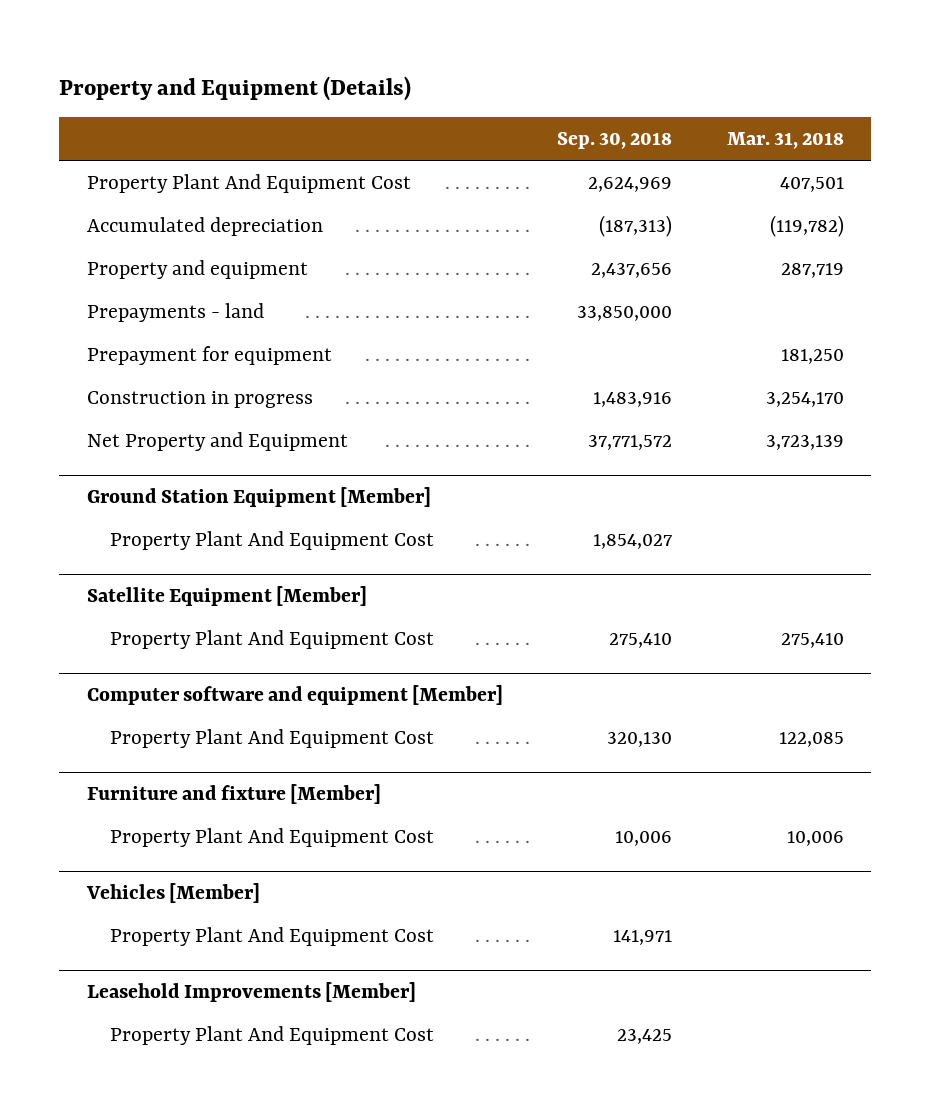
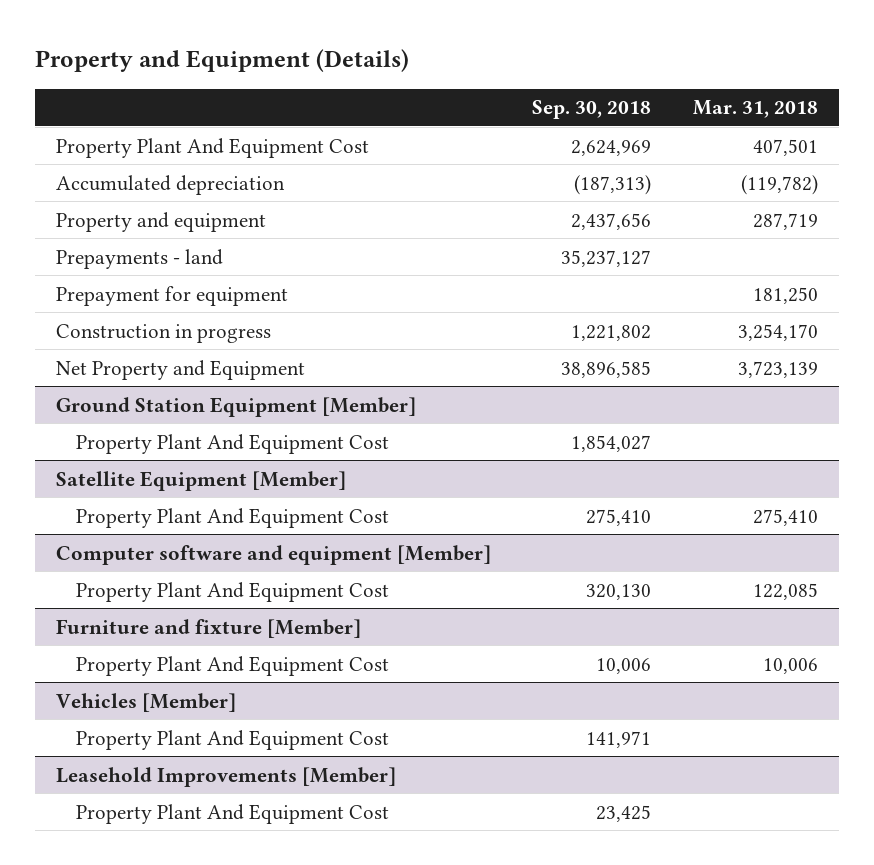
[577,306,673,322] 33,850,000 -> [561,249,652,267] 35,237,127
[593,392,673,408] 1,483,916 -> [571,324,652,341] 1,221,802
[588,435,673,451] 37,771,572 -> [561,360,652,378] 38,896,585

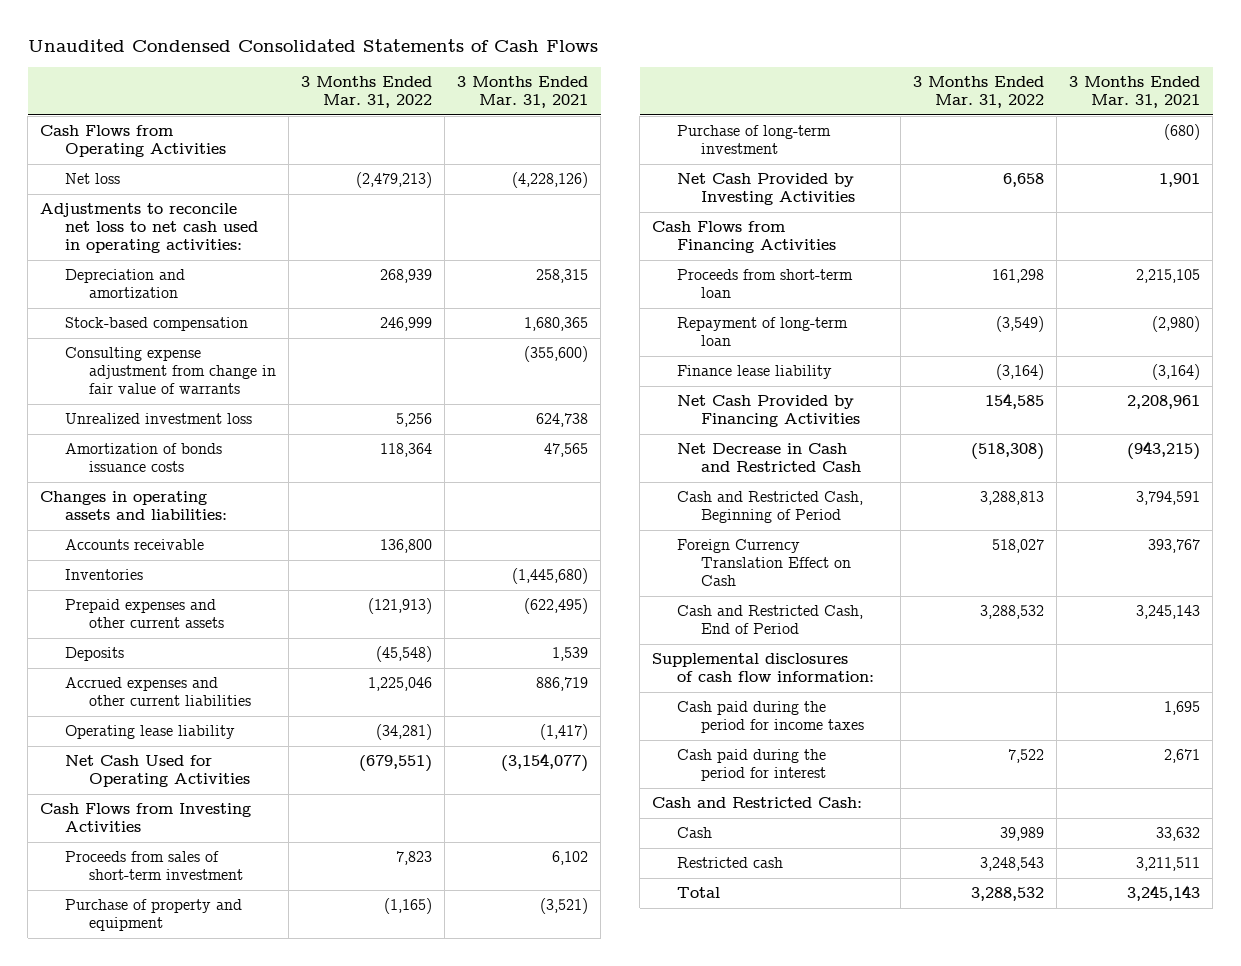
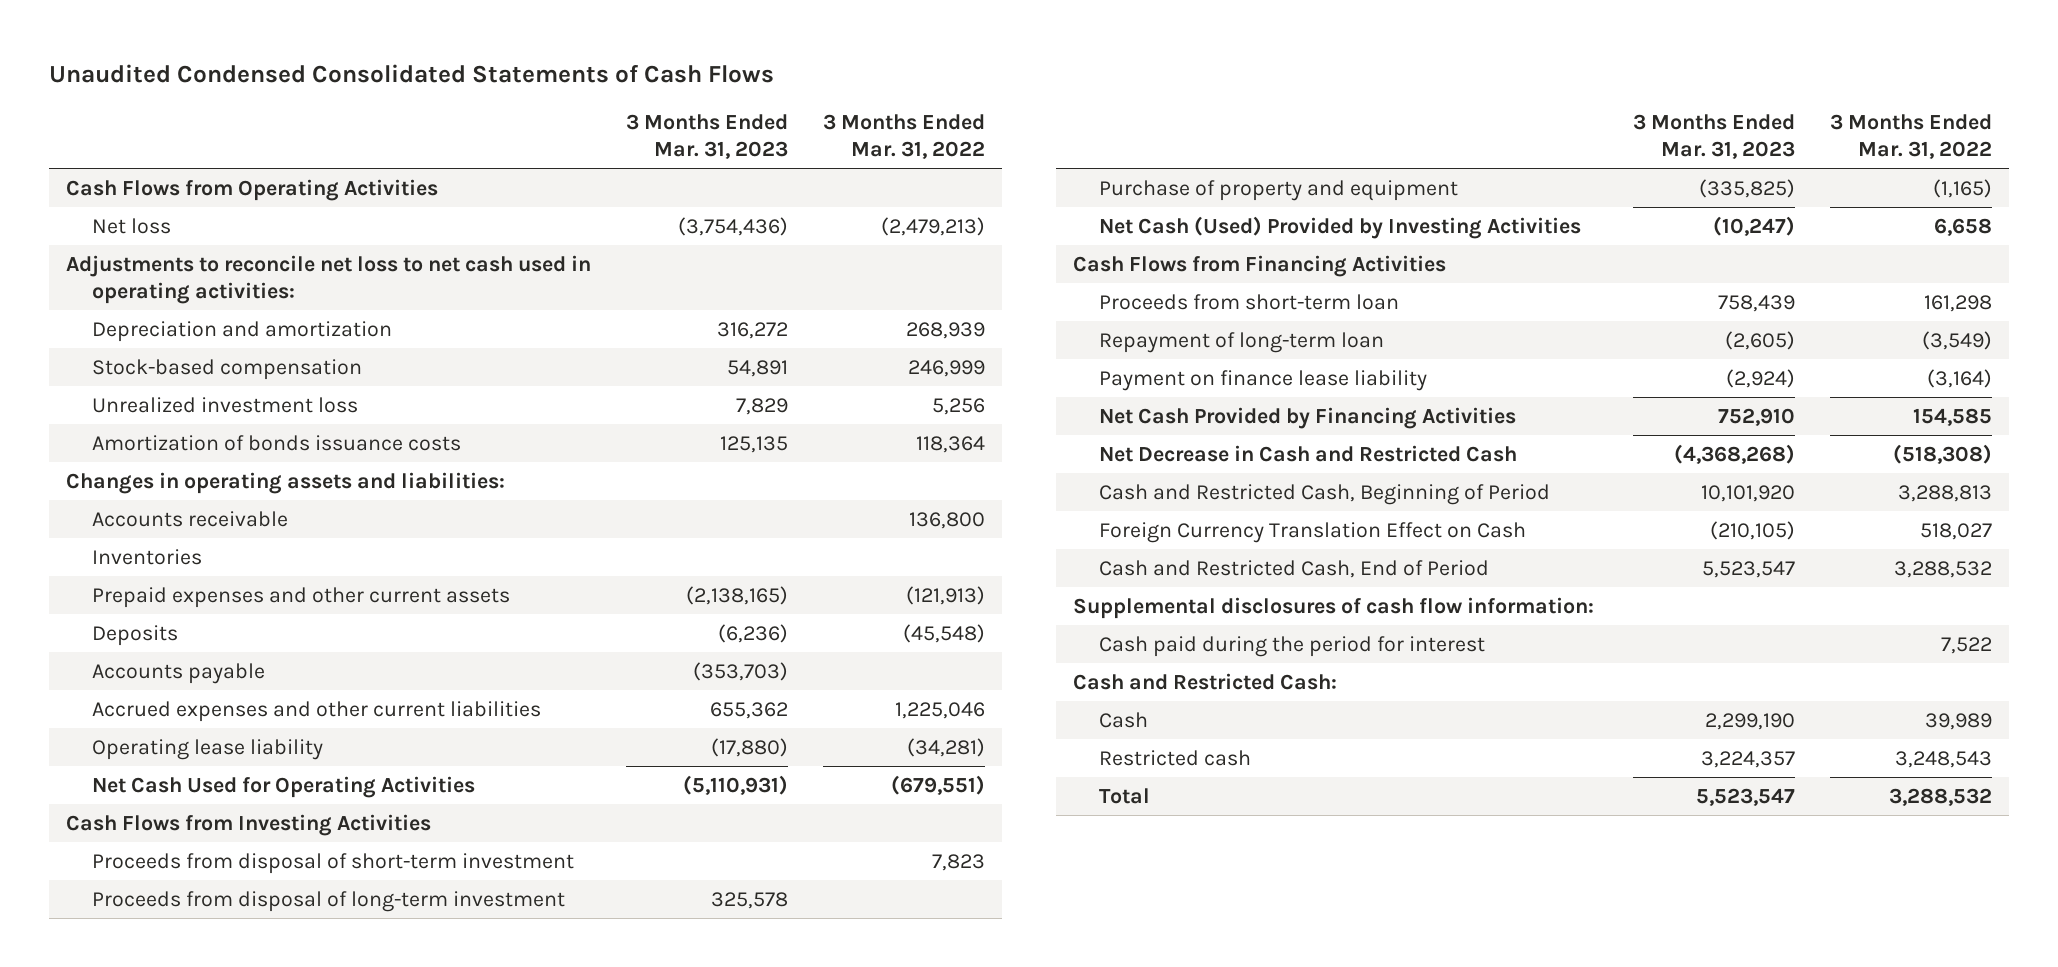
[457,76,589,109] 3 Months Ended Mar. 31, 2021 -> none
none -> [626,113,789,160] 3 Months Ended Mar. 31, 2023
[64,347,277,395] Consulting expense adjustment from change in fair value of warrants -> none
none -> [91,662,265,684] Accounts payable
[64,851,244,881] Proceeds from sales of short-term investment -> [91,852,574,874] Proceeds from disposal of short-term investment
none -> [91,890,565,912] Proceeds from disposal of long-term investment
[676,125,831,155] Purchase of long-term investment -> none
[676,173,856,206] Net Cash Provided by Investing Activities -> [1098,215,1581,239] Net Cash (Used) Provided by Investing Activities
[676,365,832,380] Finance lease liability -> [1098,369,1427,391] Payment on finance lease liability
[676,701,865,734] Cash paid during the period for income taxes -> none

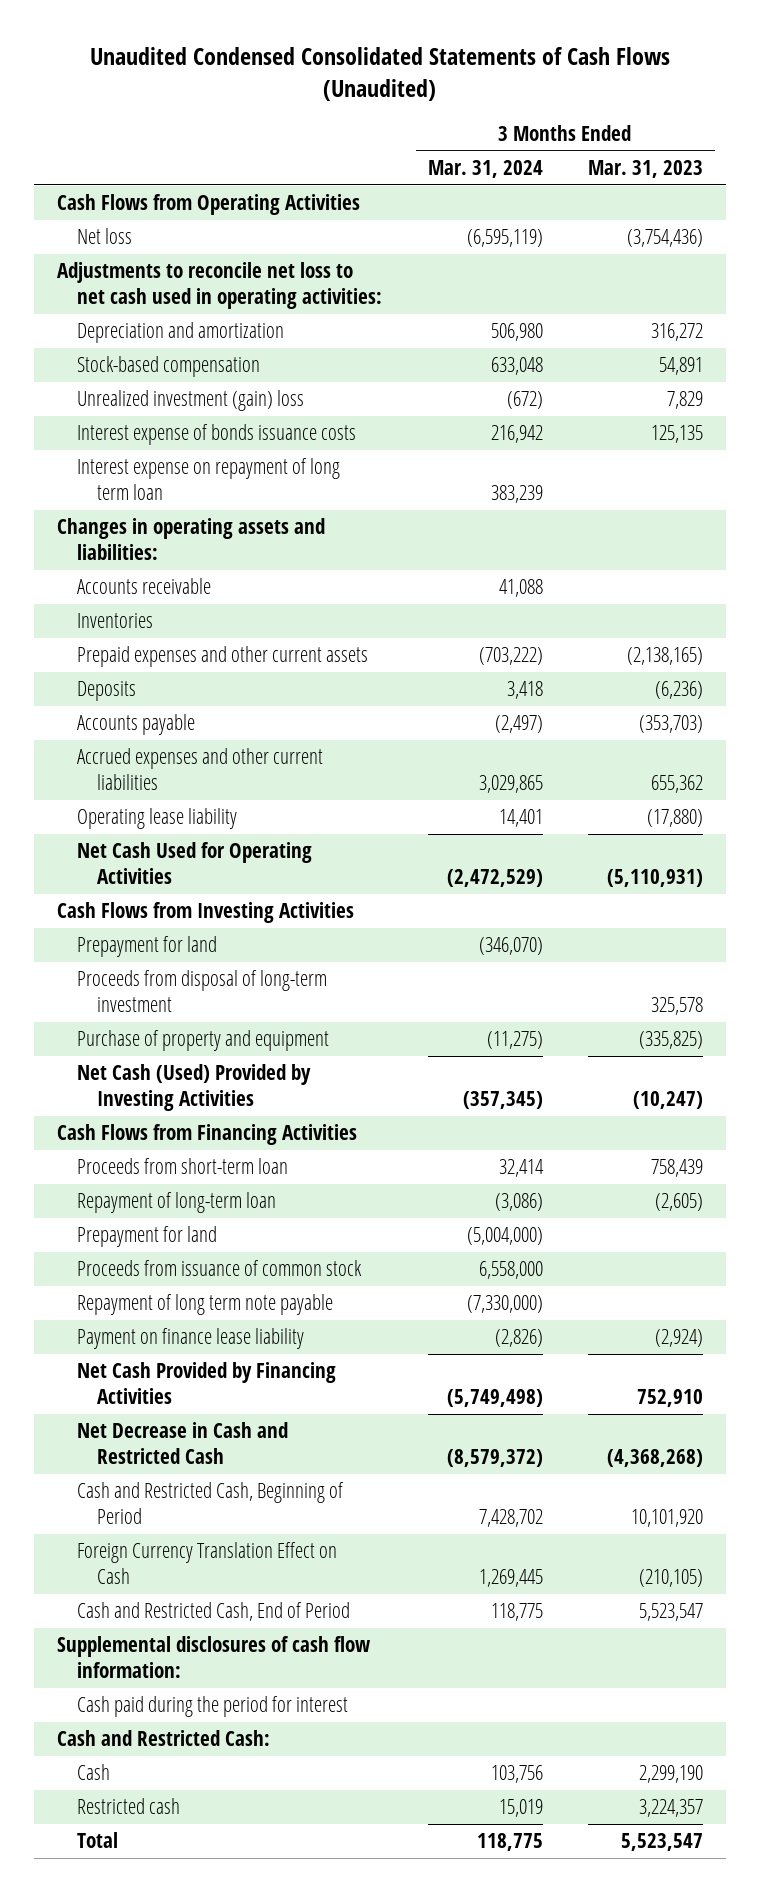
[48,63,774,83] Unaudited Condensed Consolidated Statements of Cash Flows -> [89,47,670,101] Unaudited Condensed Consolidated Statements of Cash Flows (Unaudited)
[822,113,985,160] 3 Months Ended Mar. 31, 2022 -> none
none -> [427,160,543,179] Mar. 31, 2024
[91,396,358,413] Unrealized investment loss -> [76,390,304,412] Unrealized investment (gain) loss
[91,434,461,451] Amortization of bonds issuance costs -> [76,424,356,446] Interest expense of bonds issuance costs
none -> [76,458,340,501] Interest expense on repayment of long term loan
[91,852,574,874] Proceeds from disposal of short-term investment -> none
none -> [76,936,217,958] Prepayment for land
none -> [76,1226,217,1248] Prepayment for land
none -> [76,1260,362,1277] Proceeds from issuance of common stock
none -> [76,1294,333,1316] Repayment of long term note payable

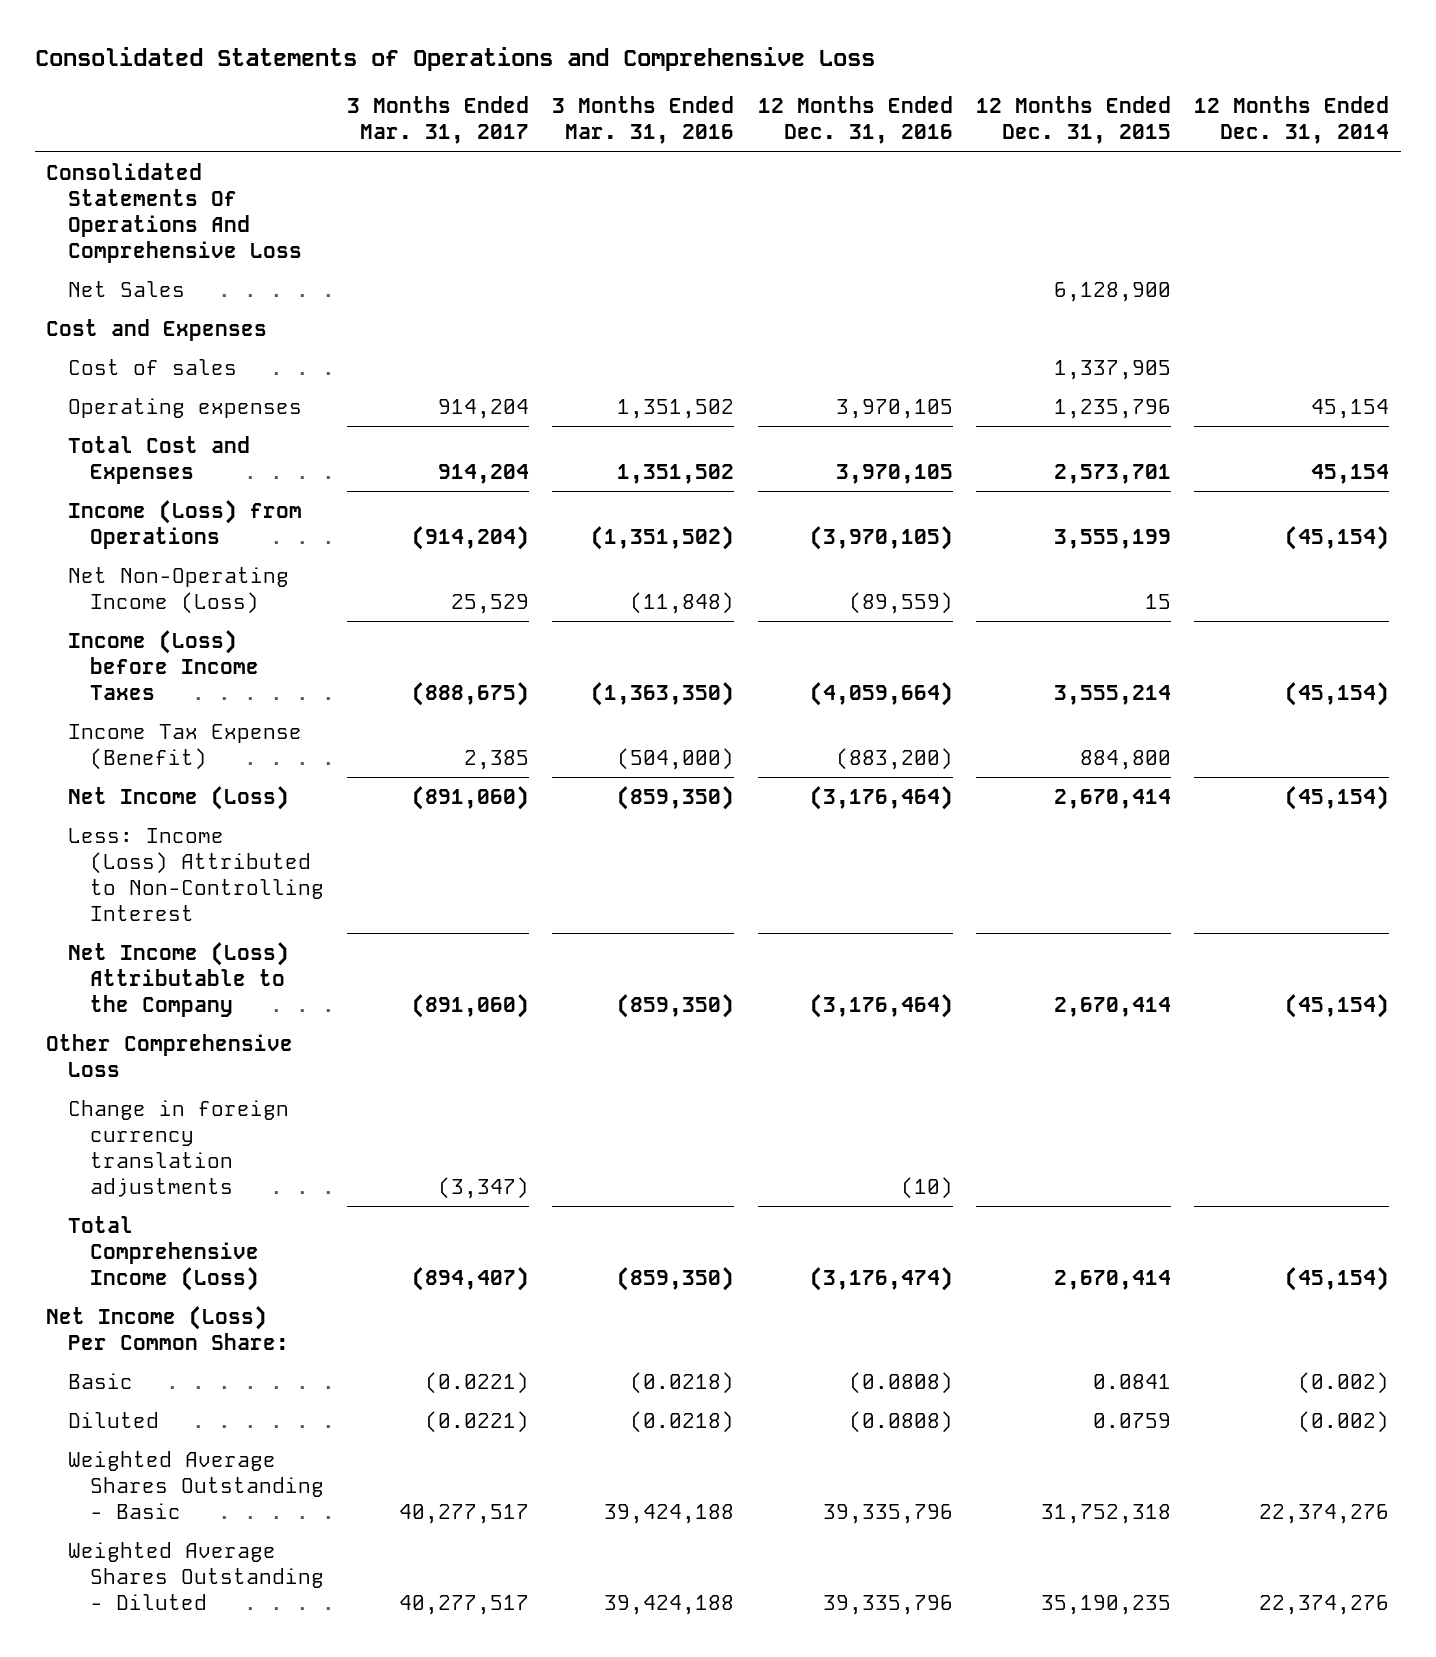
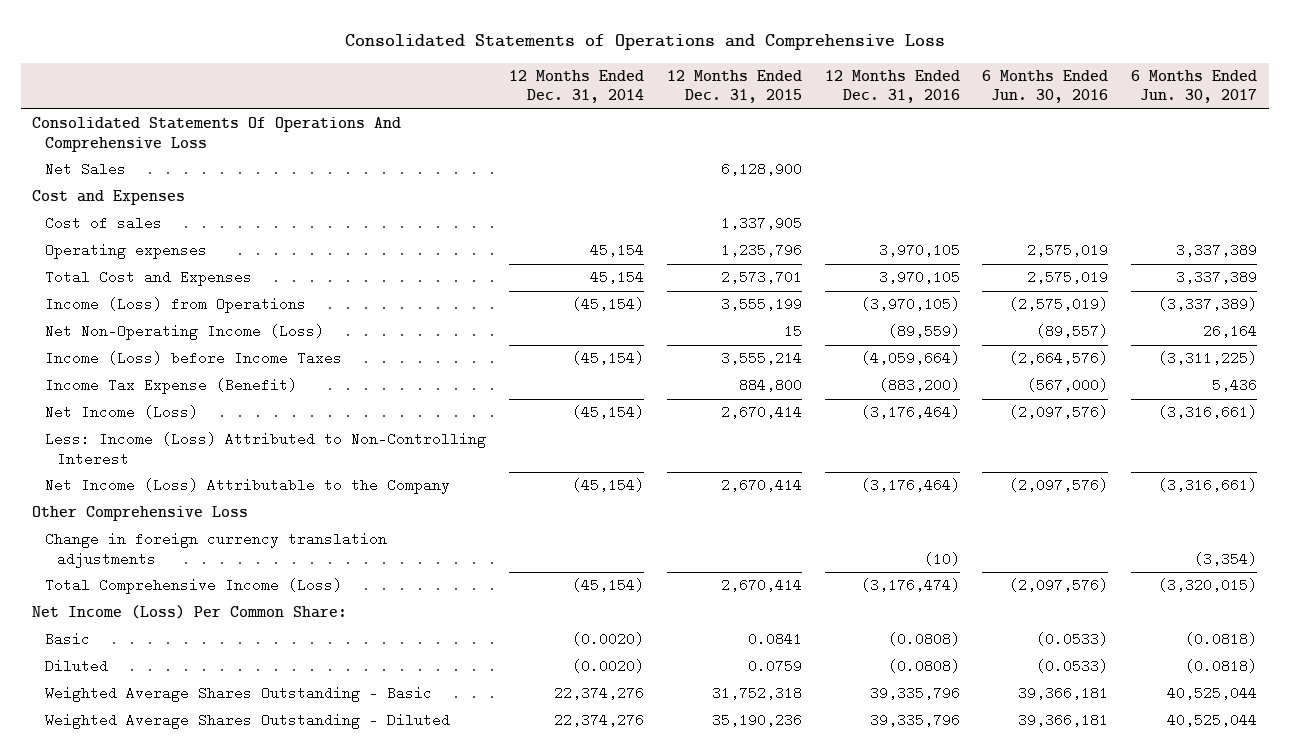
[346,96,529,145] 3 Months Ended Mar. 31, 2017 -> none
[552,96,735,145] 3 Months Ended Mar. 31, 2016 -> none
none -> [982,69,1109,104] 6 Months Ended Jun. 30, 2016
none -> [1131,69,1258,104] 6 Months Ended Jun. 30, 2017
[1298,1371,1390,1394] (0.002) -> [571,632,644,647] (0.0020)
[1298,1410,1390,1433] (0.002) -> [571,659,644,674] (0.0020)
[1041,1594,1172,1615] 35,190,235 -> [711,713,802,728] 35,190,236

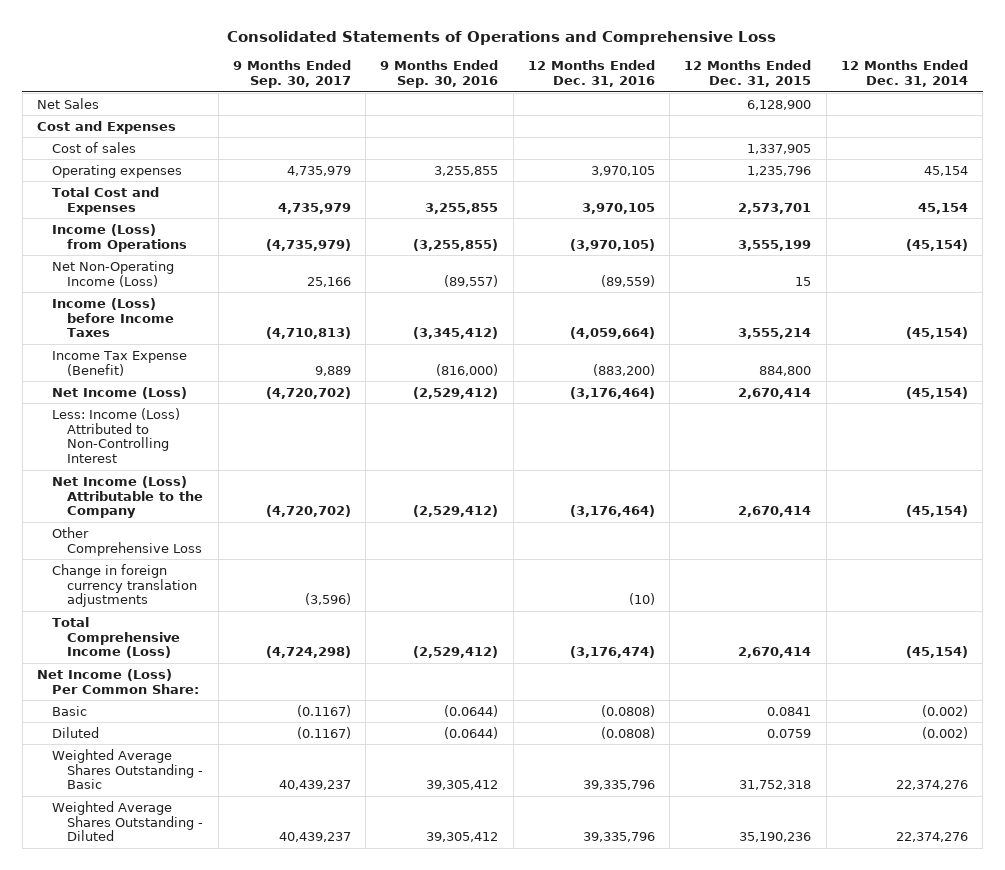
[982,69,1109,104] 6 Months Ended Jun. 30, 2016 -> none
[1131,69,1258,104] 6 Months Ended Jun. 30, 2017 -> none
none -> [232,60,351,89] 9 Months Ended Sep. 30, 2017
none -> [380,60,499,89] 9 Months Ended Sep. 30, 2016
[32,117,402,152] Consolidated Statements Of Operations And Comprehensive Loss -> none
[571,632,644,647] (0.0020) -> [921,704,968,717] (0.002)
[571,659,644,674] (0.0020) -> [921,726,968,739] (0.002)

